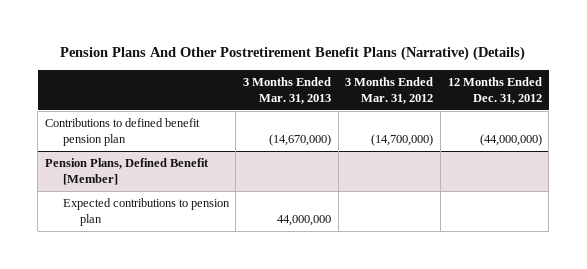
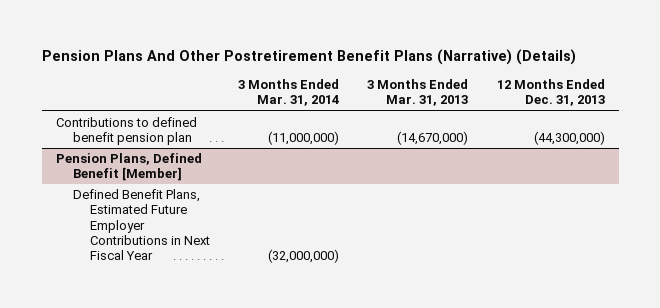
[345,76,434,104] 3 Months Ended Mar. 31, 2012 -> none
[447,76,542,104] 12 Months Ended Dec. 31, 2012 -> none
none -> [238,79,340,107] 3 Months Ended Mar. 31, 2014
none -> [496,79,605,107] 12 Months Ended Dec. 31, 2013
[62,198,230,227] Expected contributions to pension plan -> none
none -> [72,189,211,260] Defined Benefit Plans, Estimated Future Employer Contributions in Next Fiscal Year

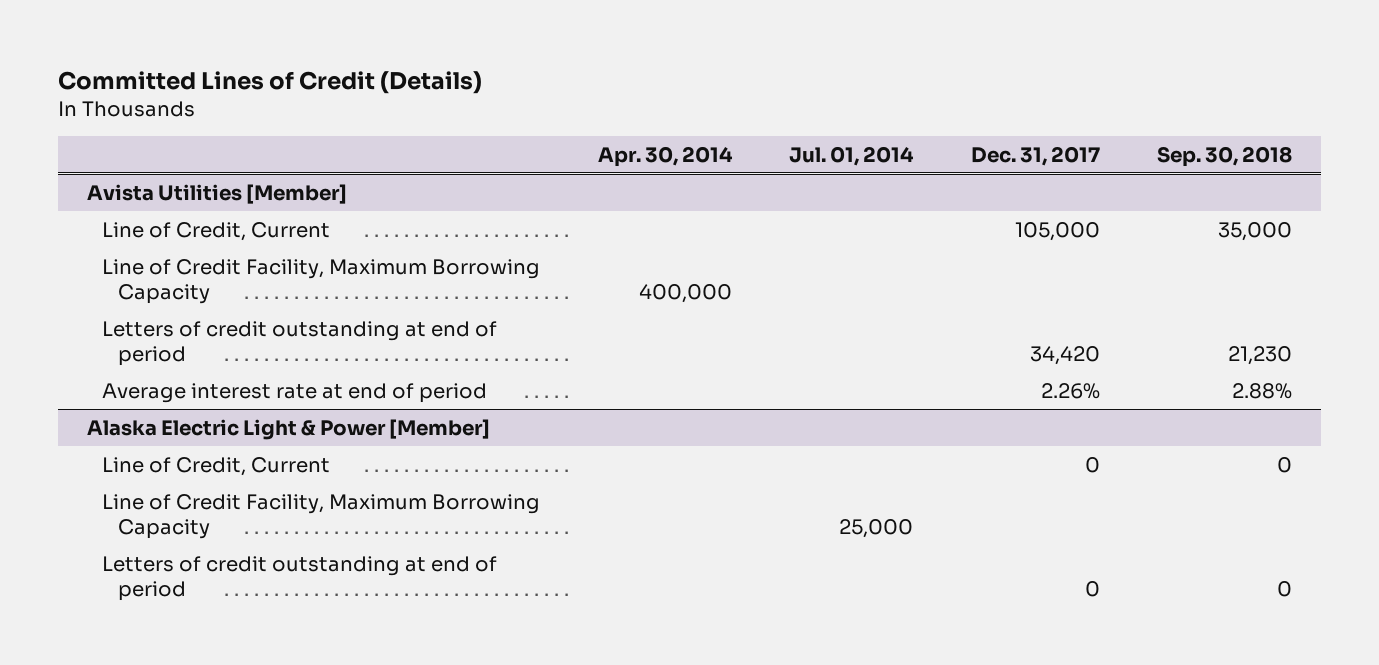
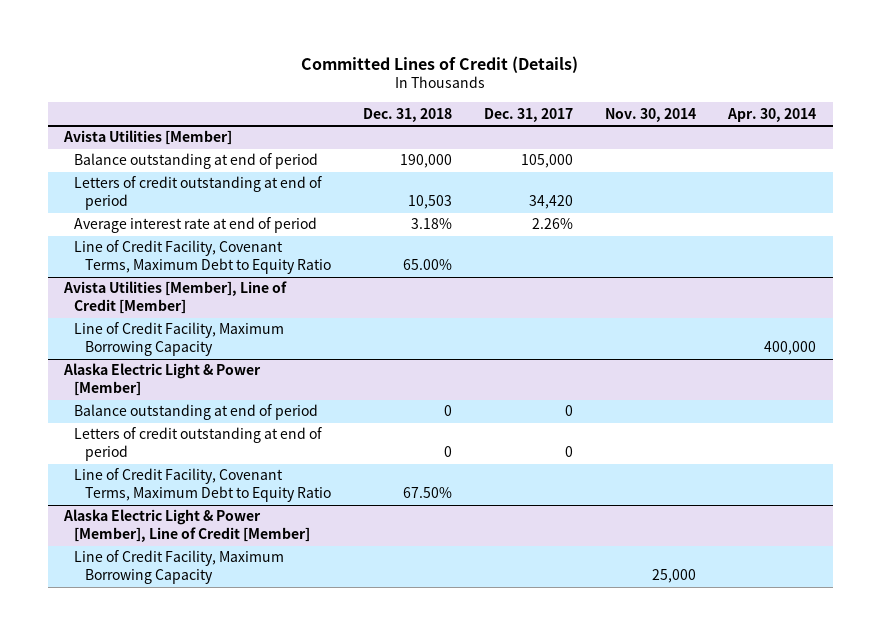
[789,145,915,166] Jul. 01, 2014 -> none
[1157,145,1293,167] Sep. 30, 2018 -> none
none -> [362,107,452,122] Dec. 31, 2018
none -> [605,107,697,122] Nov. 30, 2014
[102,221,331,241] Line of Credit, Current -> none
[102,258,541,305] Line of Credit Facility, Maximum Borrowing Capacity -> none
none -> [74,153,319,170] Balance outstanding at end of period
none -> [74,240,331,275] Line of Credit Facility, Covenant Terms, Maximum Debt to Equity Ratio
none -> [63,281,288,315] Avista Utilities [Member], Line of Credit [Member]
none -> [74,322,285,357] Line of Credit Facility, Maximum Borrowing Capacity
[102,456,331,476] Line of Credit, Current -> none
[102,493,541,540] Line of Credit Facility, Maximum Borrowing Capacity -> none
none -> [74,404,319,421] Balance outstanding at end of period
none -> [74,468,331,503] Line of Credit Facility, Covenant Terms, Maximum Debt to Equity Ratio
none -> [63,509,311,543] Alaska Electric Light & Power [Member], Line of Credit [Member]
none -> [74,550,285,585] Line of Credit Facility, Maximum Borrowing Capacity

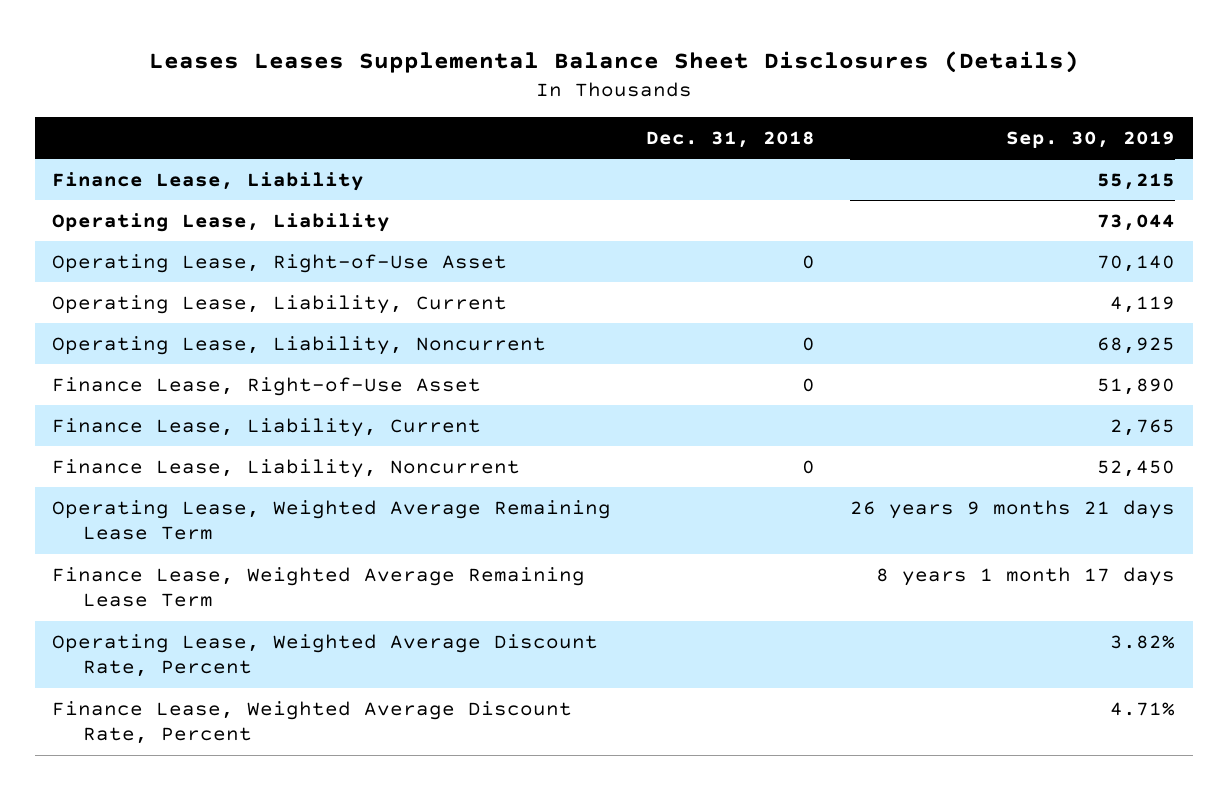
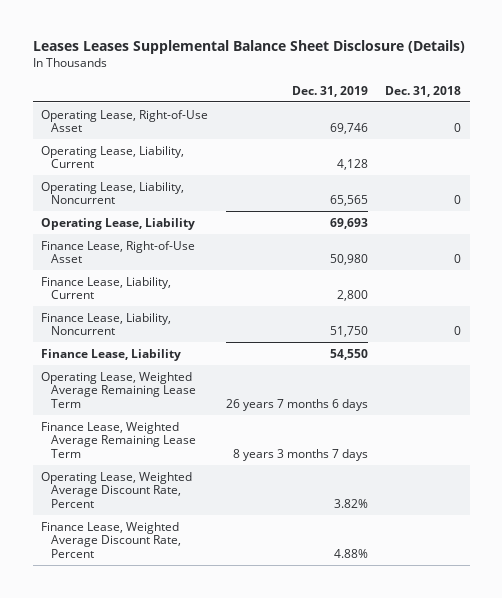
[148,50,1079,73] Leases Leases Supplemental Balance Sheet Disclosures (Details) -> [32,40,465,55] Leases Leases Supplemental Balance Sheet Disclosure (Details)
[1006,131,1176,149] Sep. 30, 2019 -> none
none -> [291,85,368,97] Dec. 31, 2019
[52,212,391,232] Operating Lease, Liability -> [41,217,196,230] Operating Lease, Liability
[52,171,365,191] Finance Lease, Liability -> [41,348,182,361] Finance Lease, Liability

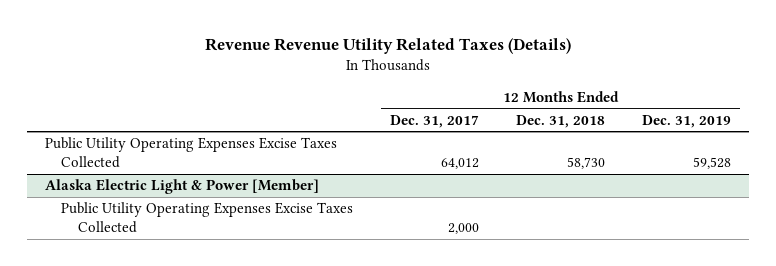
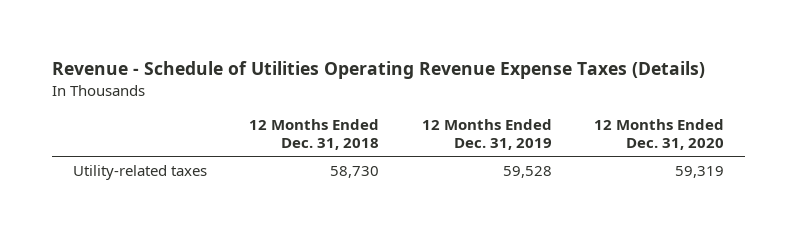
[205,38,572,55] Revenue Revenue Utility Related Taxes (Details) -> [51,61,705,80] Revenue - Schedule of Utilities Operating Revenue Expense Taxes (Details)
[390,114,480,128] Dec. 31, 2017 -> none
none -> [594,118,725,151] 12 Months Ended Dec. 31, 2020
[45,179,320,195] Alaska Electric Light & Power [Member] -> none
[61,202,354,234] Public Utility Operating Expenses Excise Taxes Collected -> none
[45,137,338,169] Public Utility Operating Expenses Excise Taxes Collected -> [72,164,207,180] Utility-related taxes

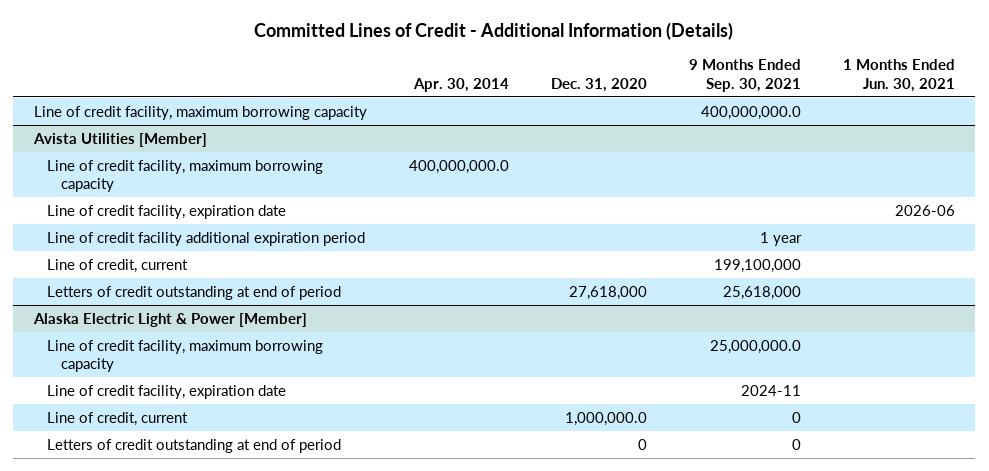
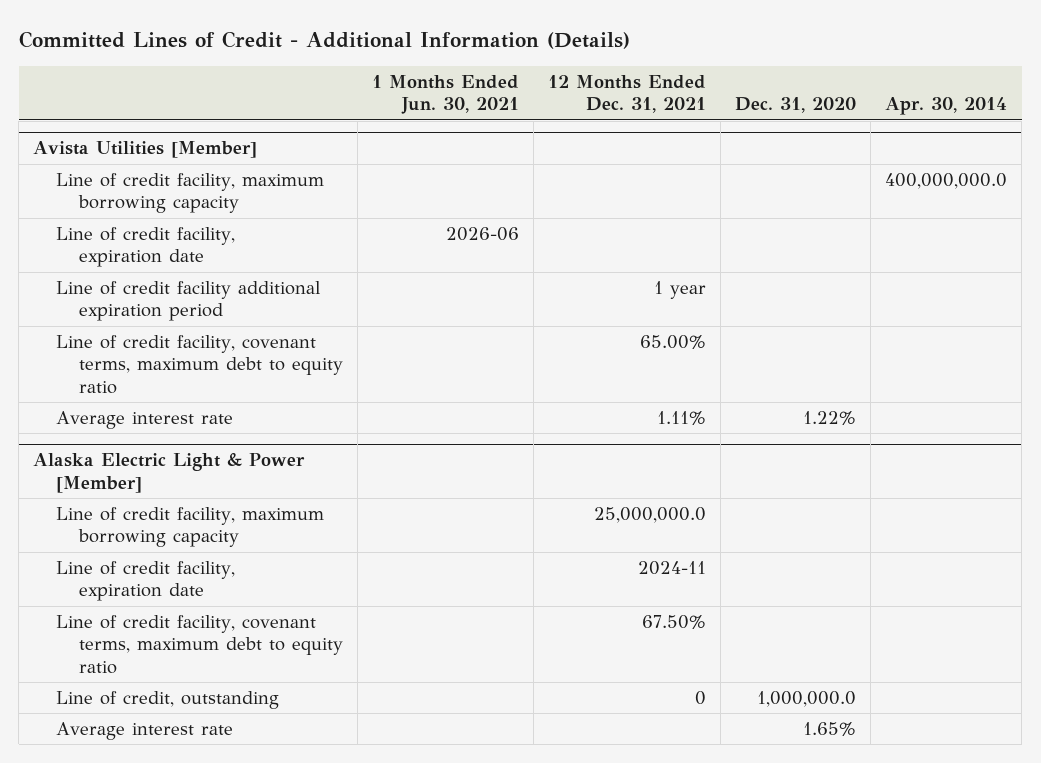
[688,59,801,92] 9 Months Ended Sep. 30, 2021 -> none
none -> [548,74,707,114] 12 Months Ended Dec. 31, 2021
[34,105,368,120] Line of credit facility, maximum borrowing capacity -> none
[47,258,189,273] Line of credit, current -> none
[47,285,342,300] Letters of credit outstanding at end of period -> none
none -> [56,335,343,394] Line of credit facility, covenant terms, maximum debt to equity ratio
none -> [56,411,234,430] Average interest rate
[47,438,342,453] Letters of credit outstanding at end of period -> none
none -> [56,615,343,674] Line of credit facility, covenant terms, maximum debt to equity ratio
[47,411,189,426] Line of credit, current -> [56,691,280,710] Line of credit, outstanding
none -> [56,722,234,741] Average interest rate

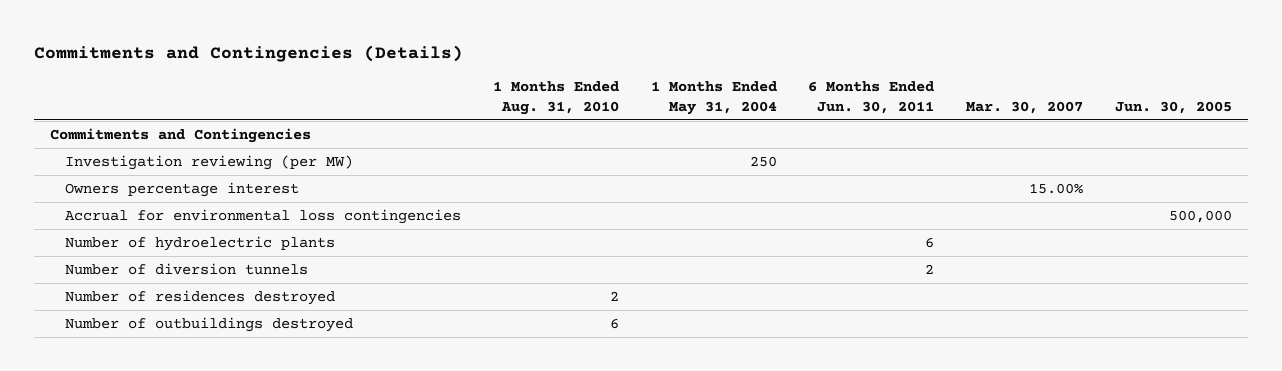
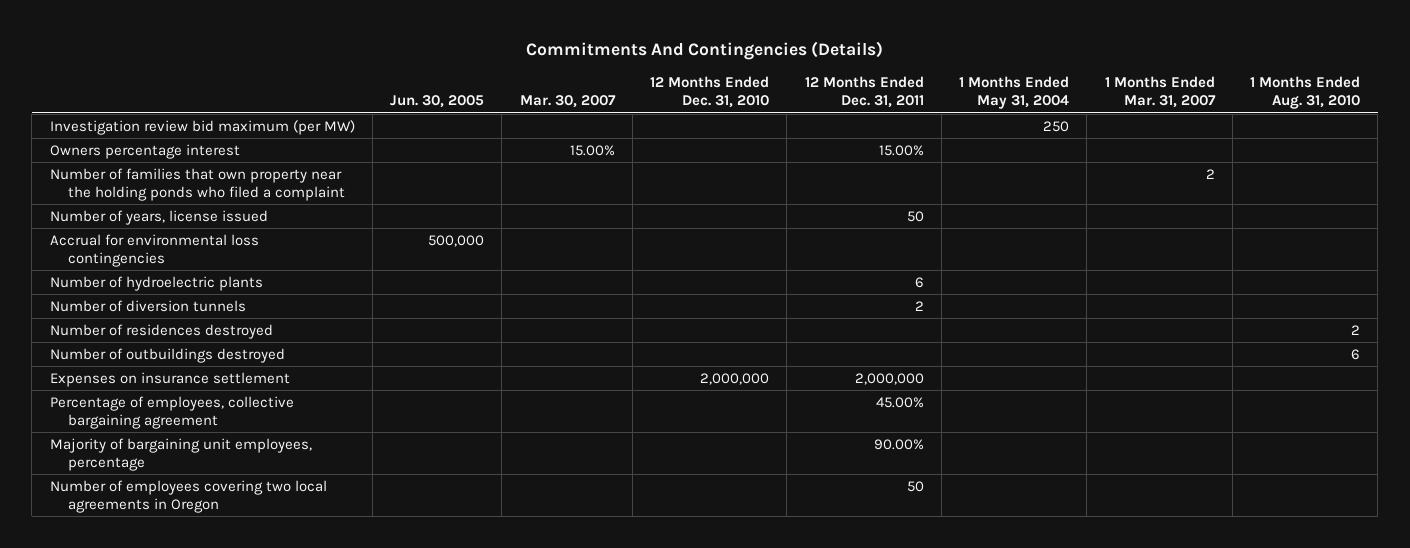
[33,45,463,63] Commitments and Contingencies (Details) -> [525,41,883,61] Commitments And Contingencies (Details)
[808,81,935,115] 6 Months Ended Jun. 30, 2011 -> none
none -> [650,76,770,109] 12 Months Ended Dec. 31, 2010
none -> [804,76,924,109] 12 Months Ended Dec. 31, 2011
none -> [1104,76,1216,109] 1 Months Ended Mar. 31, 2007
[49,127,311,143] Commitments and Contingencies -> none
[65,154,354,170] Investigation reviewing (per MW) -> [49,119,355,135] Investigation review bid maximum (per MW)
none -> [49,167,345,201] Number of families that own property near the holding ponds who filed a complaint
none -> [49,209,268,225] Number of years, license issued
none -> [49,371,290,387] Expenses on insurance settlement
none -> [49,395,294,429] Percentage of employees, collective bargaining agreement
none -> [49,437,312,471] Majority of bargaining unit employees, percentage
none -> [49,479,327,513] Number of employees covering two local agreements in Oregon

